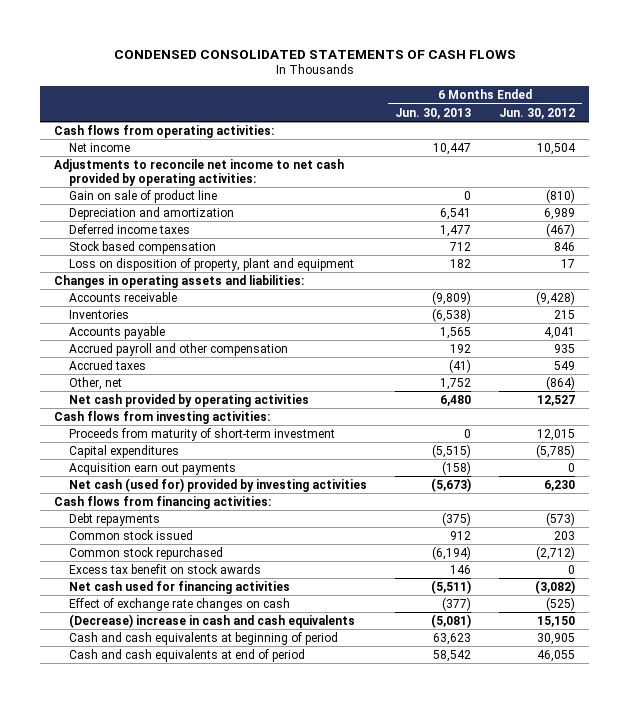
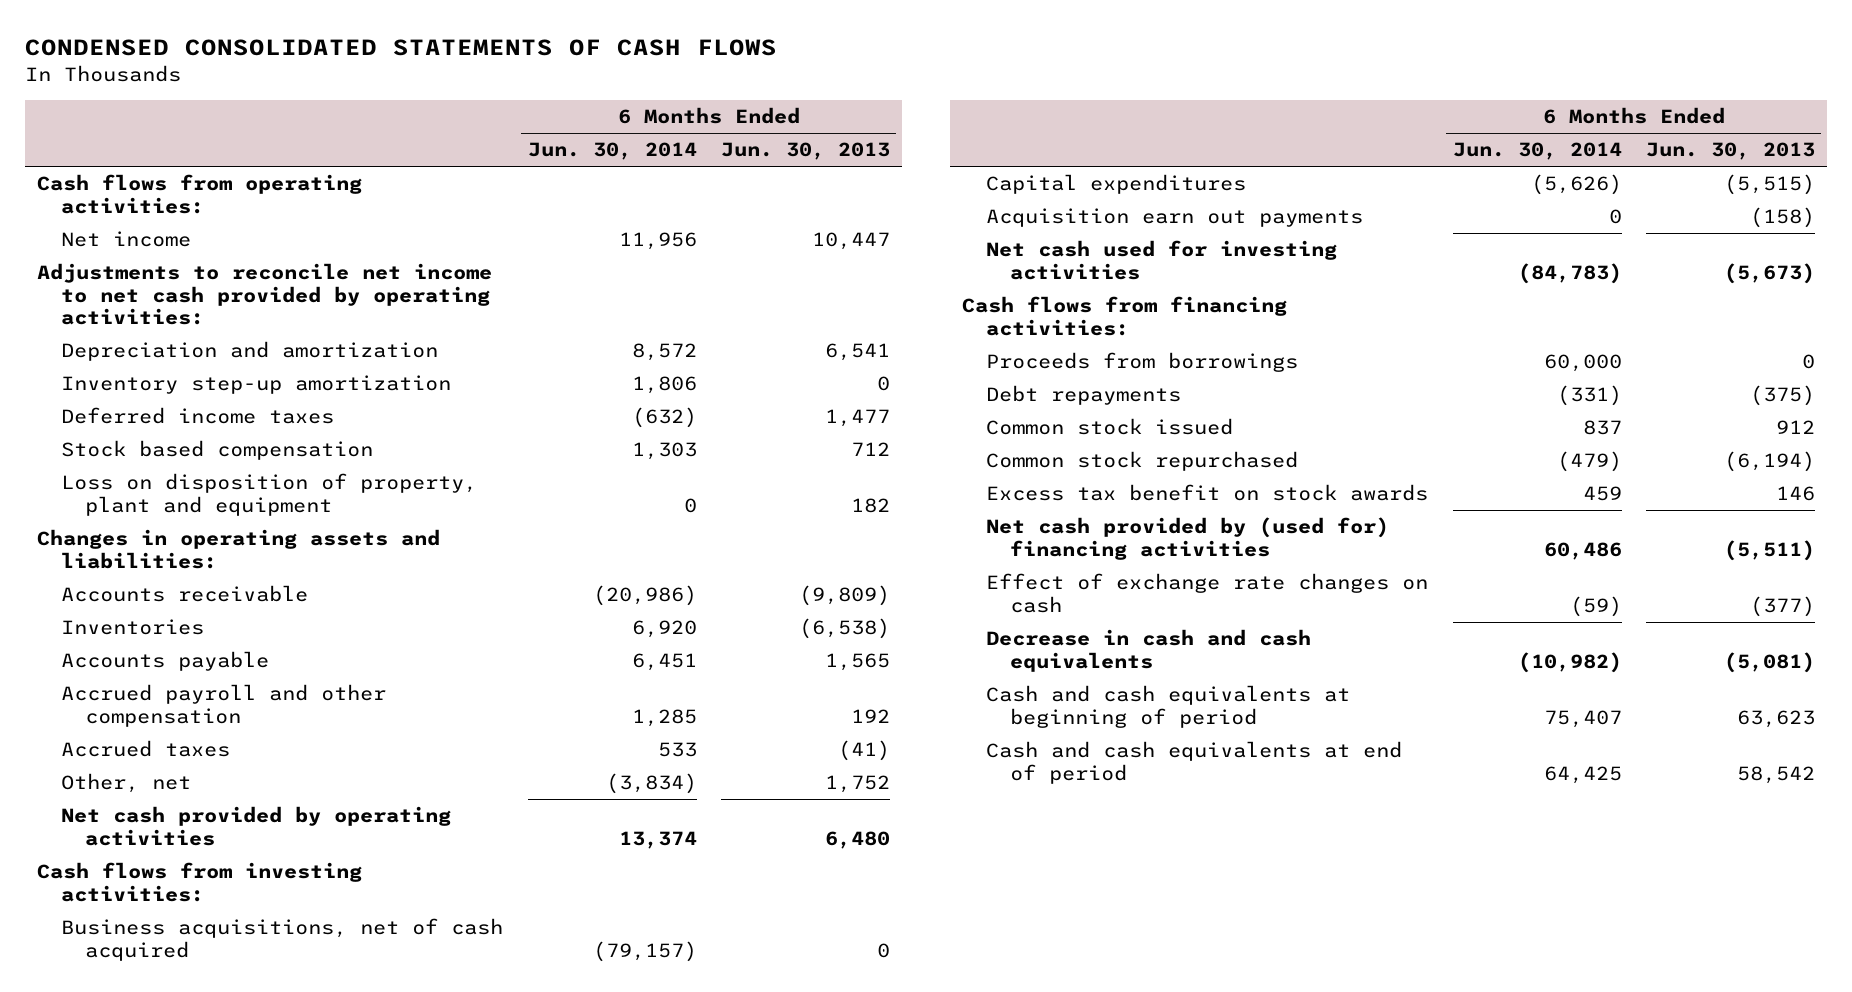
[498,107,575,119] Jun. 30, 2012 -> none
none -> [527,142,697,161] Jun. 30, 2014
[68,189,217,203] Gain on sale of product line -> none
none -> [61,375,452,395] Inventory step-up amortization
[68,427,335,441] Proceeds from maturity of short-term investment -> none
none -> [61,918,504,961] Business acquisitions, net of cash acquired
[68,477,367,492] Net cash (used for) provided by investing activities -> [986,240,1338,280] Net cash used for investing activities
none -> [986,352,1299,373] Proceeds from borrowings
[68,580,290,594] Net cash used for financing activities -> [986,517,1390,560] Net cash provided by (used for) financing activities
[68,613,355,628] (Decrease) increase in cash and cash equivalents -> [986,629,1312,672] Decrease in cash and cash equivalents

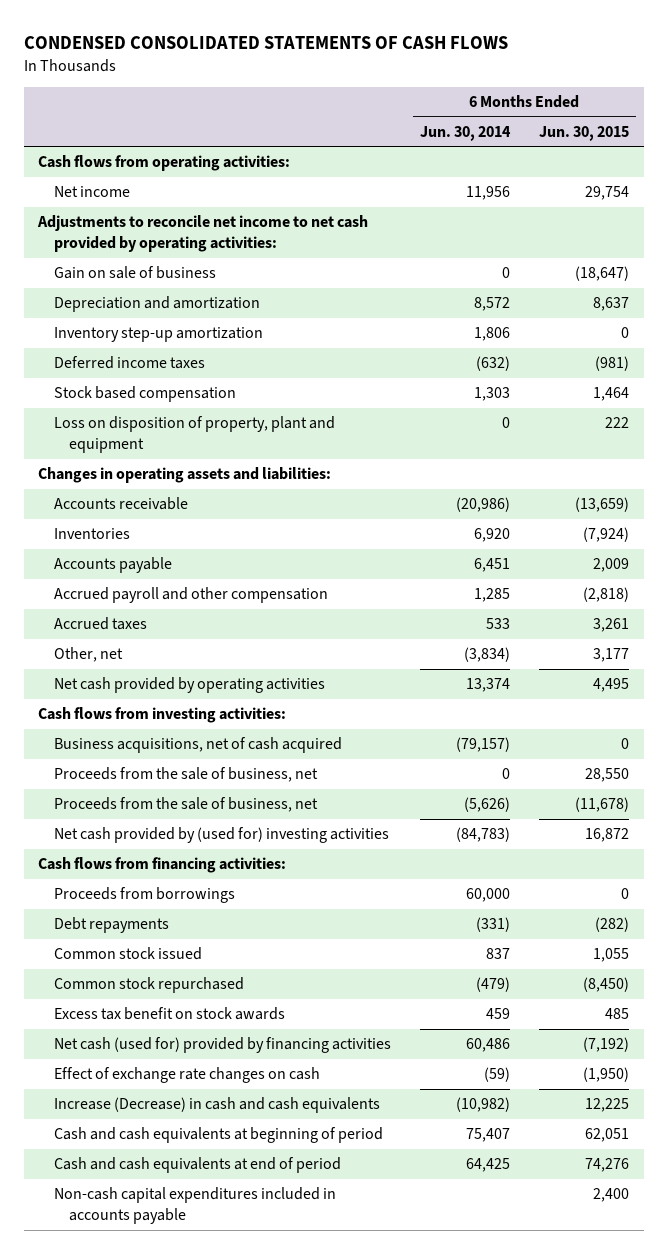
[721,142,891,161] Jun. 30, 2013 -> none
none -> [538,125,629,141] Jun. 30, 2015
none -> [53,266,216,280] Gain on sale of business
[986,208,1364,228] Acquisition earn out payments -> none
none -> [53,767,318,783] Proceeds from the sale of business, net
[986,174,1247,195] Capital expenditures -> [53,797,318,813] Proceeds from the sale of business, net
[986,240,1338,280] Net cash used for investing activities -> [53,827,389,844] Net cash provided by (used for) investing activities
[986,517,1390,560] Net cash provided by (used for) financing activities -> [53,1037,391,1054] Net cash (used for) provided by financing activities
[986,629,1312,672] Decrease in cash and cash equivalents -> [53,1097,380,1114] Increase (Decrease) in cash and cash equivalents
none -> [53,1187,336,1225] Non-cash capital expenditures included in accounts payable

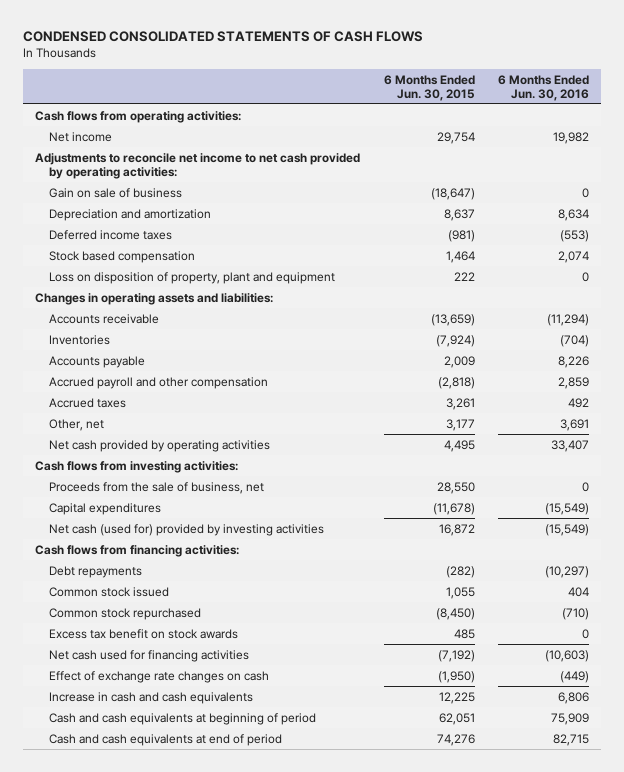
[419,125,511,141] Jun. 30, 2014 -> none
none -> [498,74,590,101] 6 Months Ended Jun. 30, 2016
[53,327,263,343] Inventory step-up amortization -> none
[53,737,342,754] Business acquisitions, net of cash acquired -> none
[53,797,318,813] Proceeds from the sale of business, net -> [48,502,161,515] Capital expenditures
[53,827,389,844] Net cash provided by (used for) investing activities -> [48,523,324,536] Net cash (used for) provided by investing activities
[53,887,235,904] Proceeds from borrowings -> none
[53,1037,391,1054] Net cash (used for) provided by financing activities -> [48,649,249,662] Net cash used for financing activities
[53,1097,380,1114] Increase (Decrease) in cash and cash equivalents -> [48,691,253,704] Increase in cash and cash equivalents
[53,1187,336,1225] Non-cash capital expenditures included in accounts payable -> none

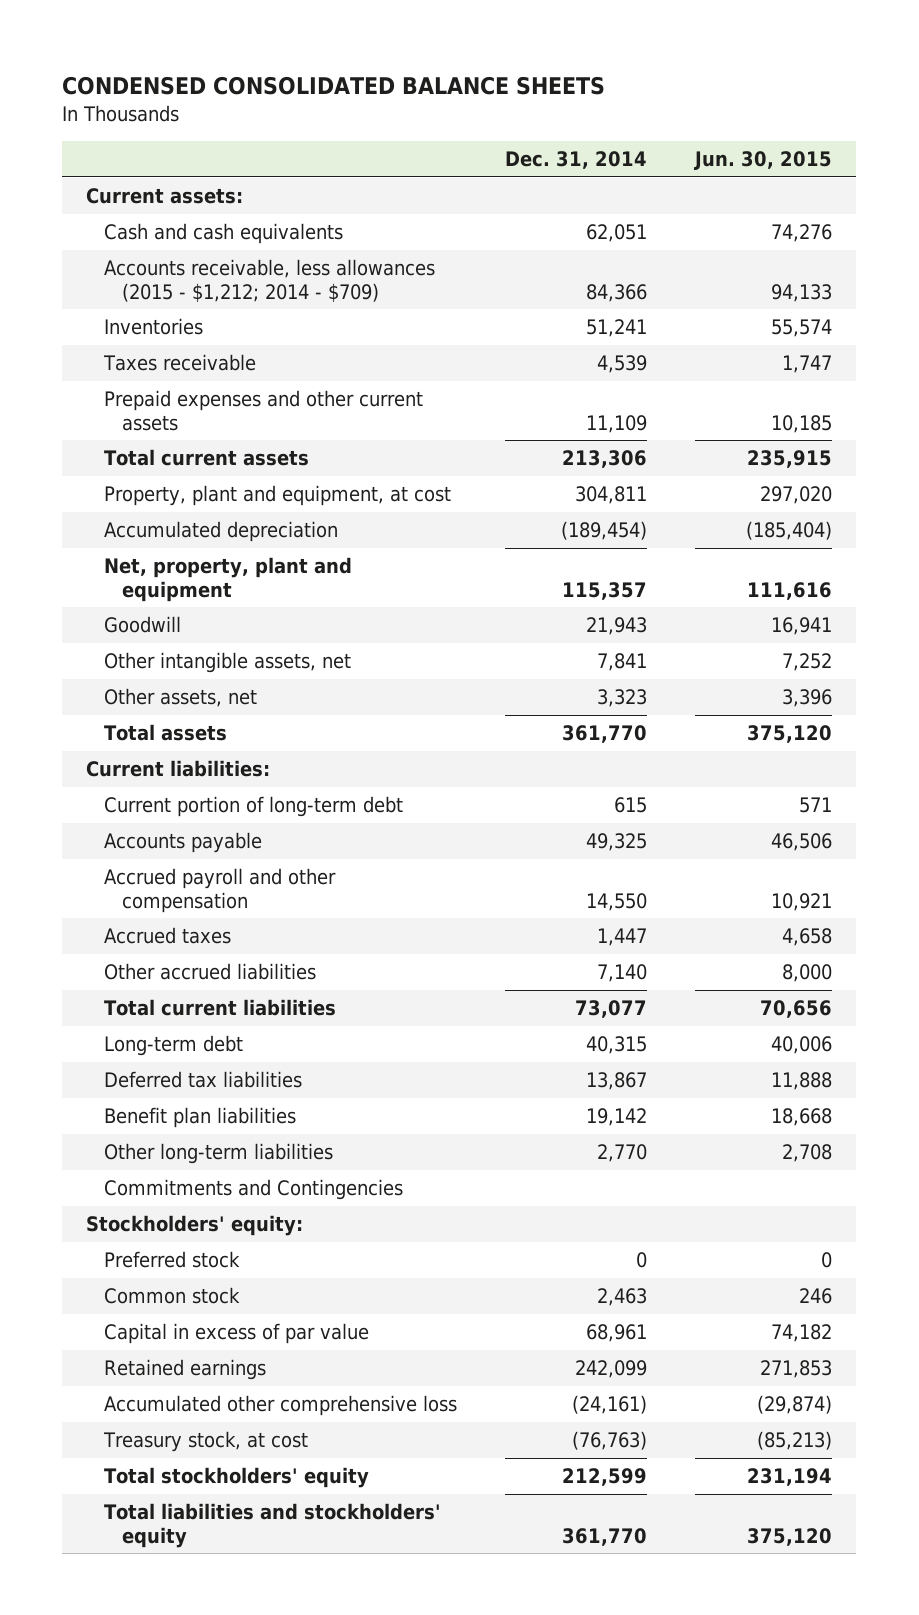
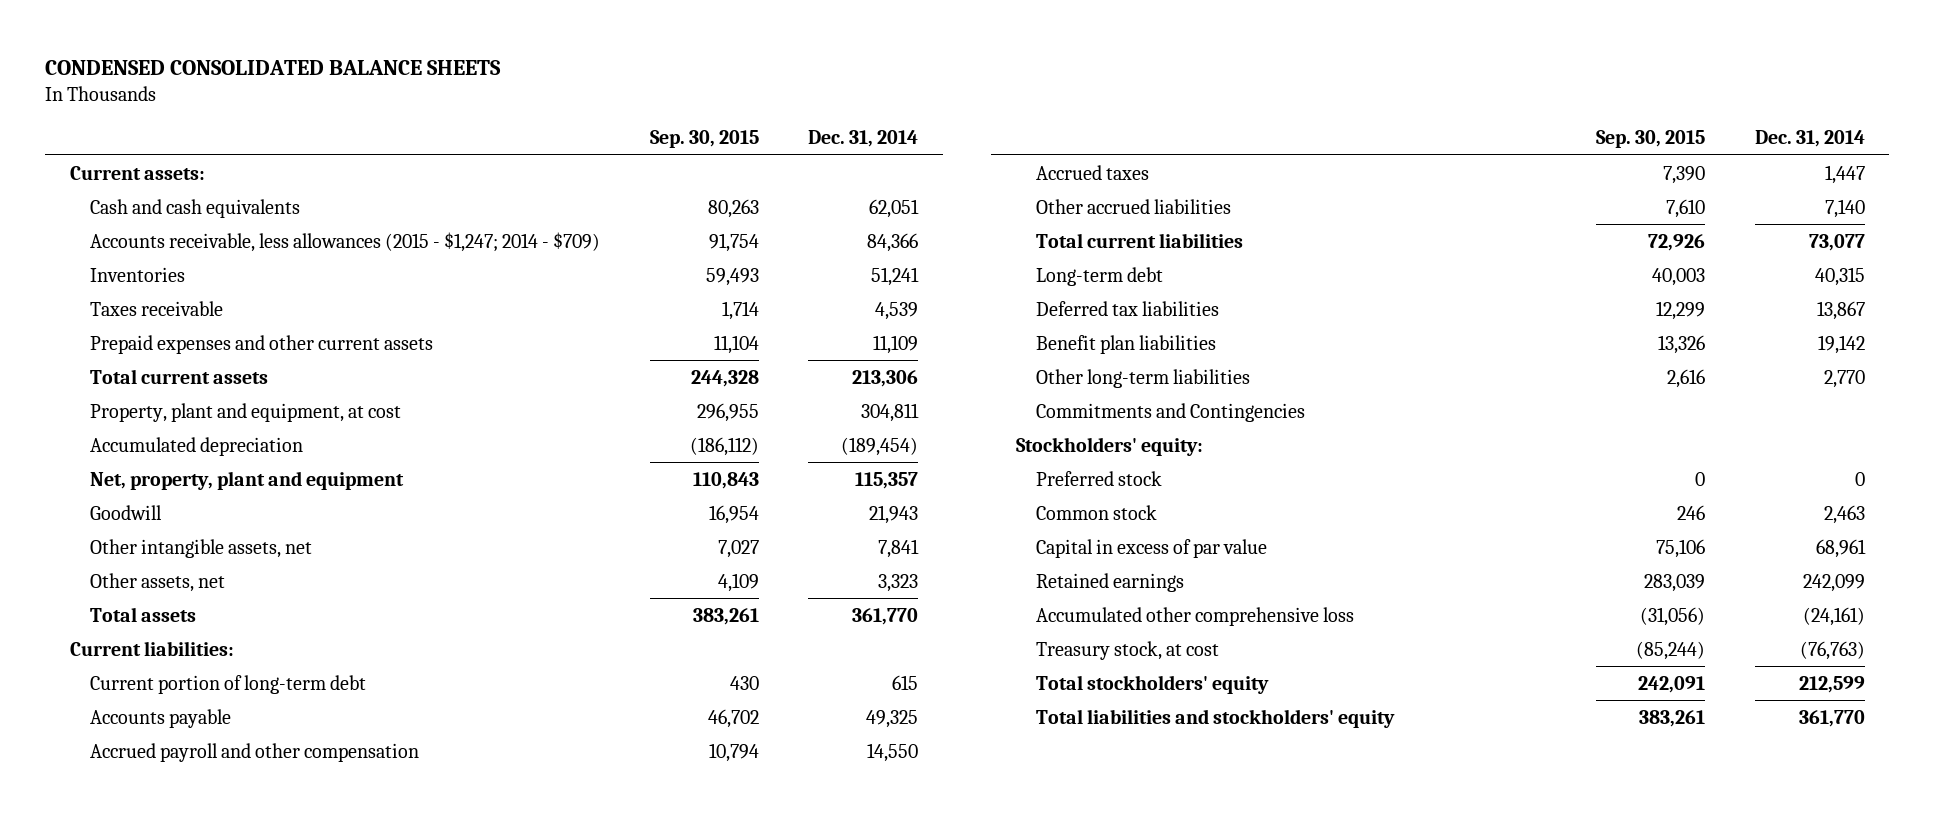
[694,151,833,171] Jun. 30, 2015 -> none
none -> [649,130,759,149] Sep. 30, 2015
[104,259,436,302] Accounts receivable, less allowances (2015 - $1,212; 2014 - $709) -> [90,231,601,252] Accounts receivable, less allowances (2015 - $1,247; 2014 - $709)

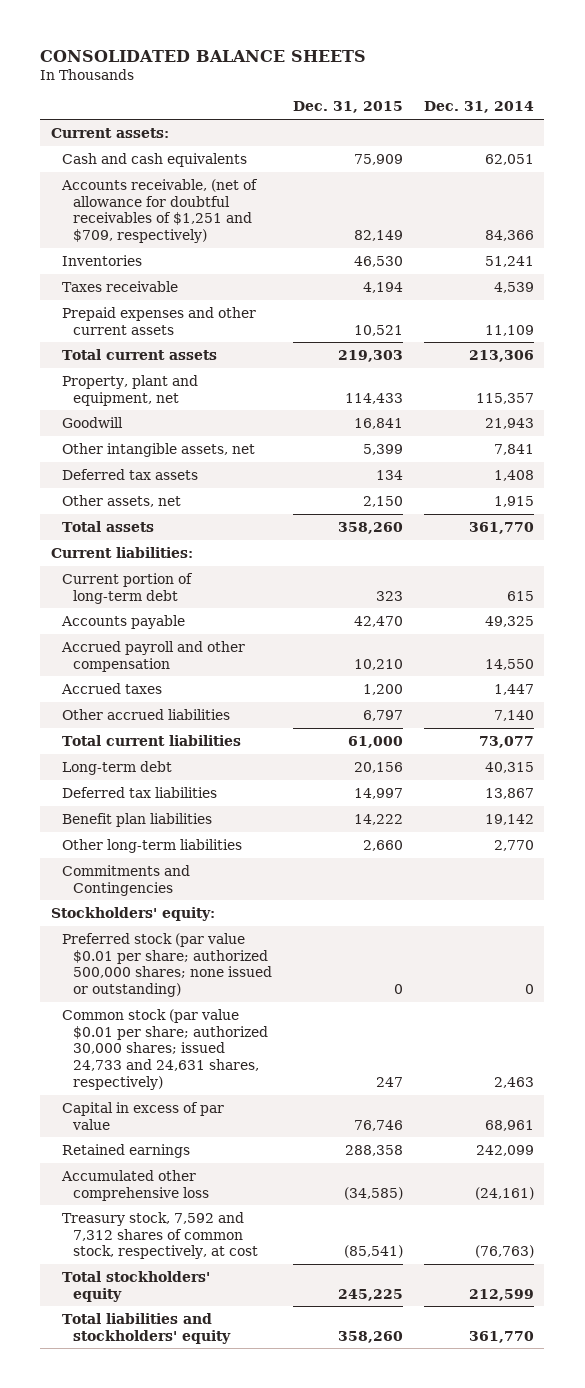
[45,60,502,76] CONDENSED CONSOLIDATED BALANCE SHEETS -> [40,49,367,62] CONSOLIDATED BALANCE SHEETS
[649,130,759,149] Sep. 30, 2015 -> none
none -> [292,101,403,114] Dec. 31, 2015
[90,231,601,252] Accounts receivable, less allowances (2015 - $1,247; 2014 - $709) -> [60,178,258,243] Accounts receivable, (net of allowance for doubtful receivables of $1,251 and $709, respectively)
[90,402,402,422] Property, plant and equipment, at cost -> none
[90,436,304,456] Accumulated depreciation -> none
[90,470,405,490] Net, property, plant and equipment -> [61,374,198,406] Property, plant and equipment, net
none -> [61,468,198,480] Deferred tax assets
[878,573,919,592] 3,323 -> [493,495,534,507] 1,915
[1036,470,1163,486] Preferred stock -> [61,932,272,997] Preferred stock (par value $0.01 per share; authorized 500,000 shares; none issued or outstanding)
[1036,504,1158,520] Common stock -> [61,1008,268,1090] Common stock (par value $0.01 per share; authorized 30,000 shares; issued 24,733 and 24,631 shares, respectively)
[1036,640,1220,660] Treasury stock, at cost -> [61,1211,258,1260] Treasury stock, 7,592 and 7,312 shares of common stock, respectively, at cost

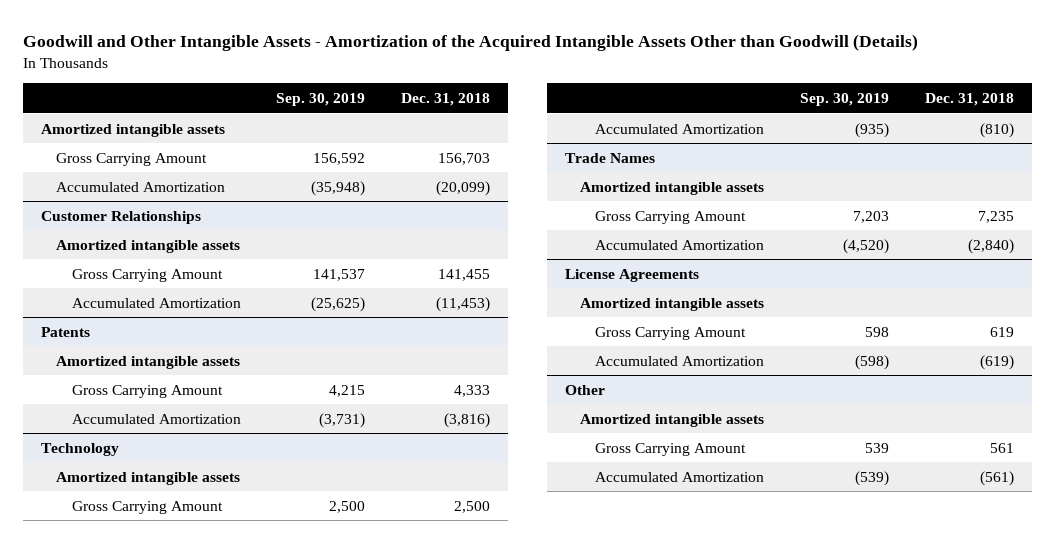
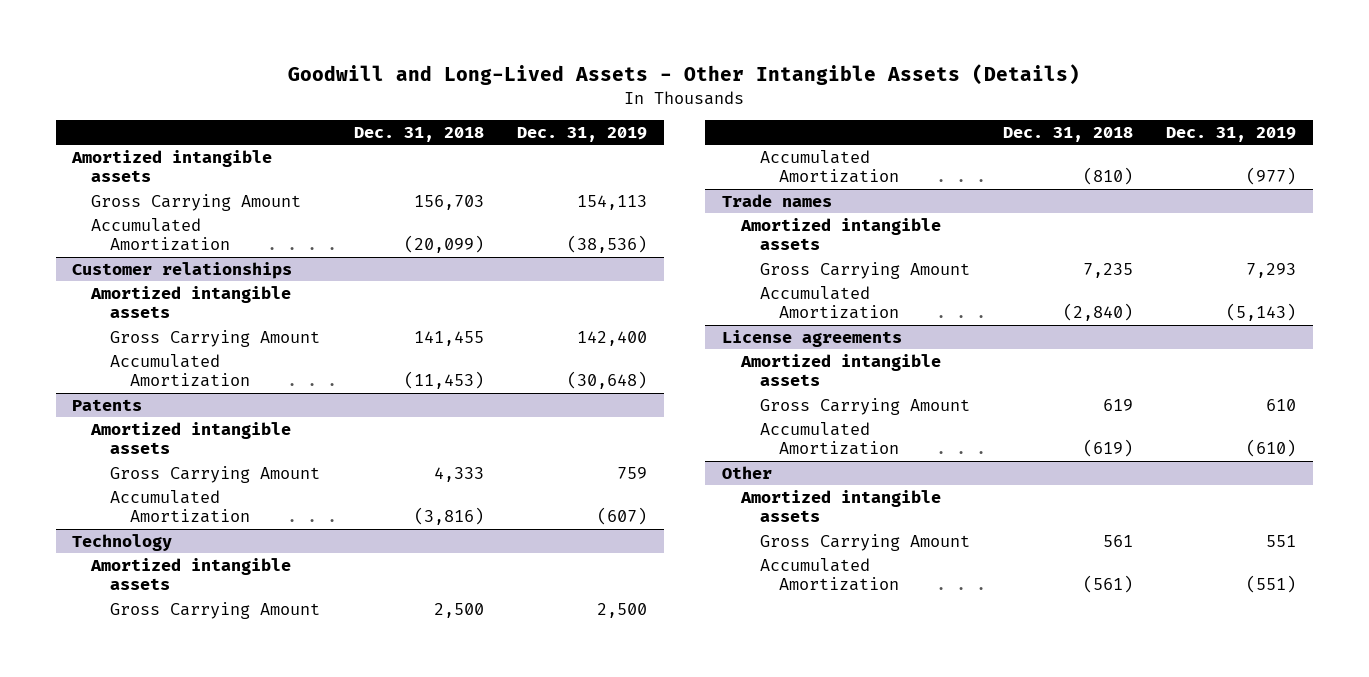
[23,34,919,52] Goodwill and Other Intangible Assets - Amortization of the Acquired Intangible Assets Other than Goodwill (Details) -> [288,64,1081,86] Goodwill and Long-Lived Assets - Other Intangible Assets (Details)
[276,92,366,106] Sep. 30, 2019 -> none
none -> [516,127,647,143] Dec. 31, 2019
[41,210,202,224] Customer Relationships -> [72,261,293,279] Customer relationships
[564,152,655,163] Trade Names -> [721,193,832,207] Trade names
[564,268,699,282] License Agreements -> [721,329,902,347] License agreements

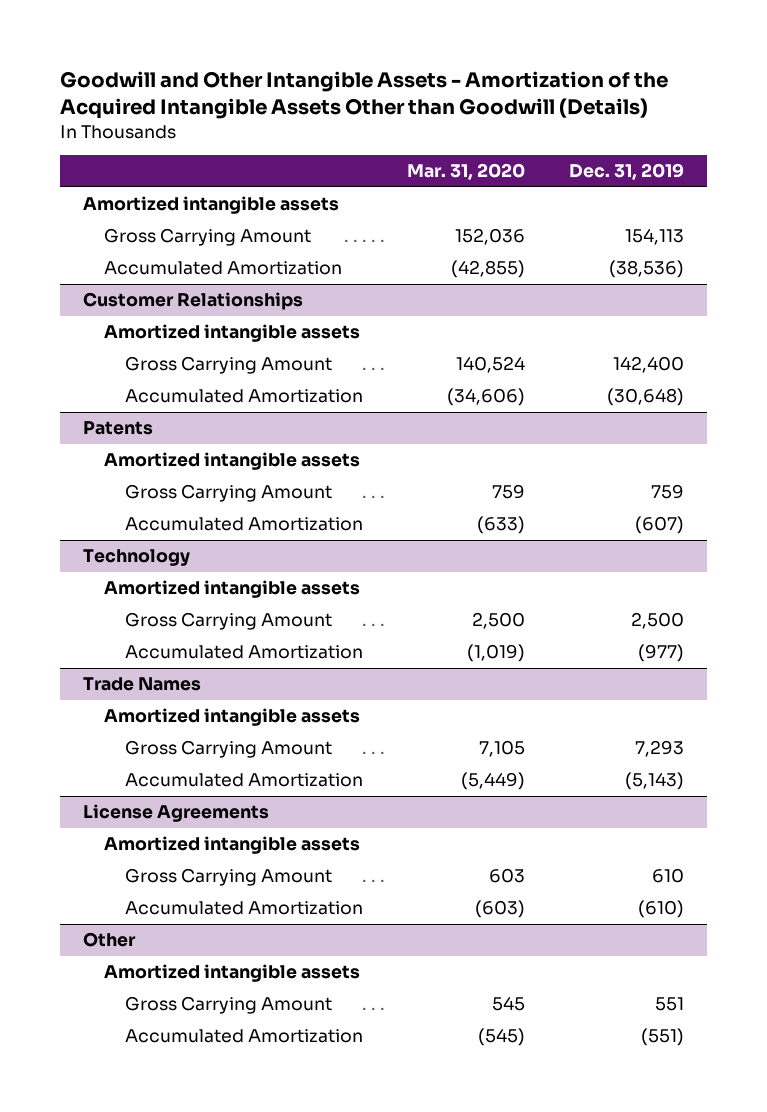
[288,64,1081,86] Goodwill and Long-Lived Assets - Other Intangible Assets (Details) -> [60,71,669,120] Goodwill and Other Intangible Assets - Amortization of the Acquired Intangible Assets Other than Goodwill (Details)
[353,127,484,143] Dec. 31, 2018 -> none
none -> [406,163,525,181] Mar. 31, 2020
[72,261,293,279] Customer relationships -> [82,292,303,311] Customer Relationships
[721,193,832,207] Trade names -> [82,677,201,692] Trade Names
[721,329,902,347] License agreements -> [82,804,269,823] License Agreements

